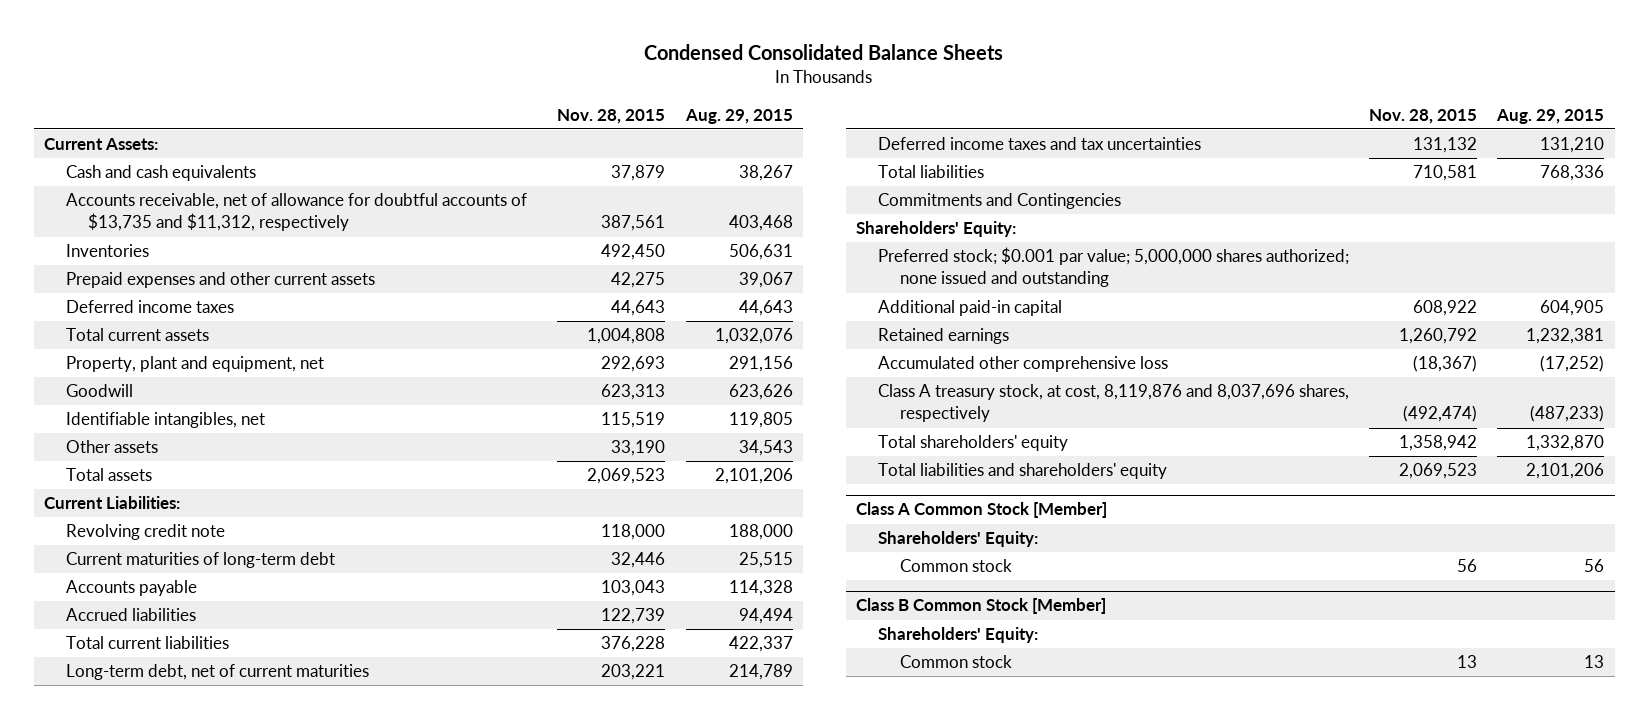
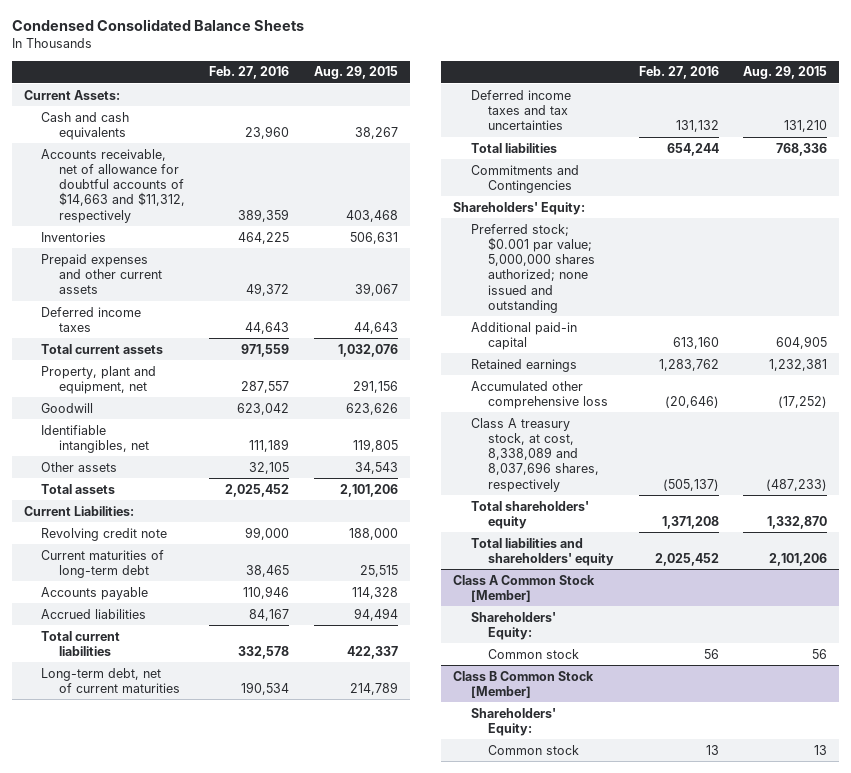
[557,108,666,124] Nov. 28, 2015 -> none
none -> [209,66,290,80] Feb. 27, 2016
[66,193,528,232] Accounts receivable, net of allowance for doubtful accounts of $13,735 and $11,312, respectively -> [41,148,185,223] Accounts receivable, net of allowance for doubtful accounts of $14,663 and $11,312, respectively
[877,384,1349,423] Class A treasury stock, at cost, 8,119,876 and 8,037,696 shares, respectively -> [470,417,600,492] Class A treasury stock, at cost, 8,338,089 and 8,037,696 shares, respectively

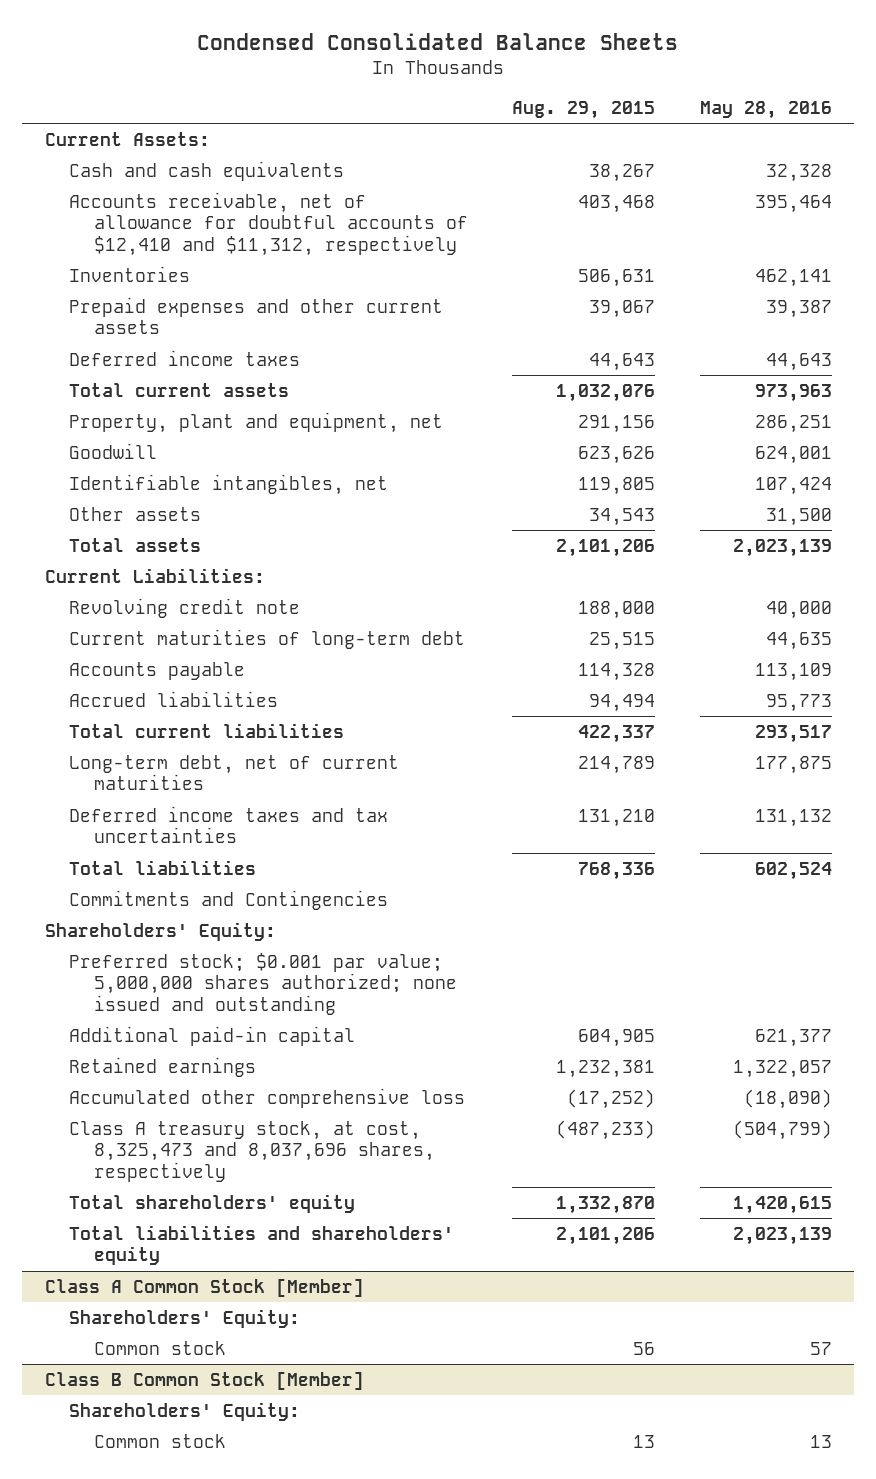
[209,66,290,80] Feb. 27, 2016 -> none
none -> [699,101,832,120] May 28, 2016
[41,148,185,223] Accounts receivable, net of allowance for doubtful accounts of $14,663 and $11,312, respectively -> [69,191,468,257] Accounts receivable, net of allowance for doubtful accounts of $12,410 and $11,312, respectively
[470,417,600,492] Class A treasury stock, at cost, 8,338,089 and 8,037,696 shares, respectively -> [69,1120,435,1183] Class A treasury stock, at cost, 8,325,473 and 8,037,696 shares, respectively

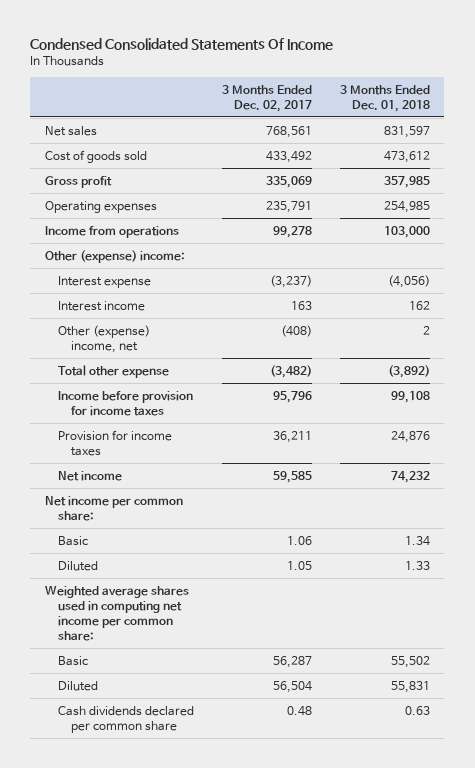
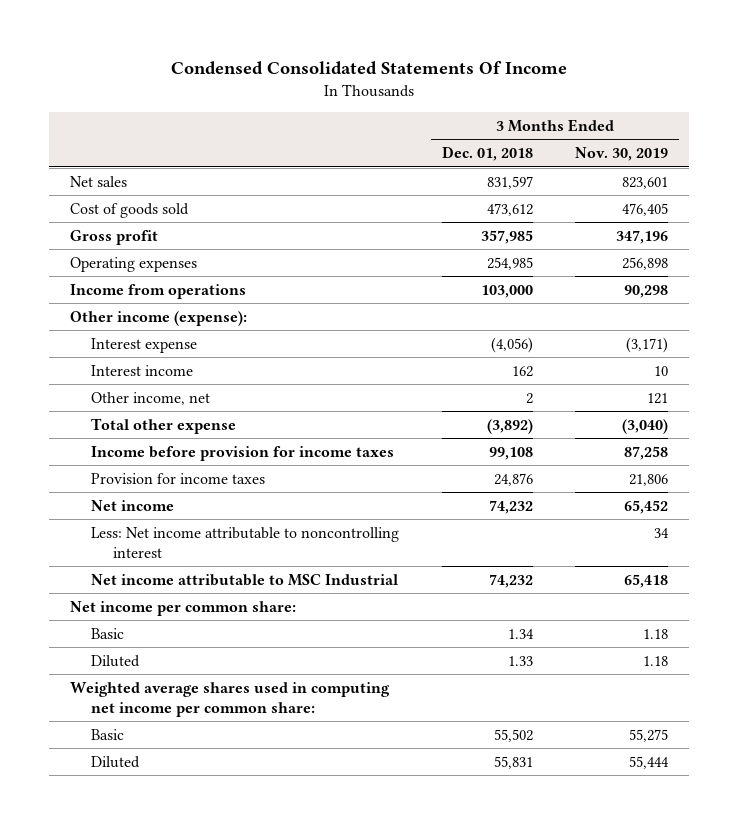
[221,84,312,112] 3 Months Ended Dec. 02, 2017 -> none
none -> [574,147,668,162] Nov. 30, 2019
[44,249,185,263] Other (expense) income: -> [70,310,248,326] Other income (expense):
[57,324,150,353] Other (expense) income, net -> [91,391,211,405] Other income, net
none -> [91,526,400,558] Less: Net income attributable to noncontrolling interest
none -> [91,573,399,586] Net income attributable to MSC Industrial
[57,705,194,733] Cash dividends declared per common share -> none

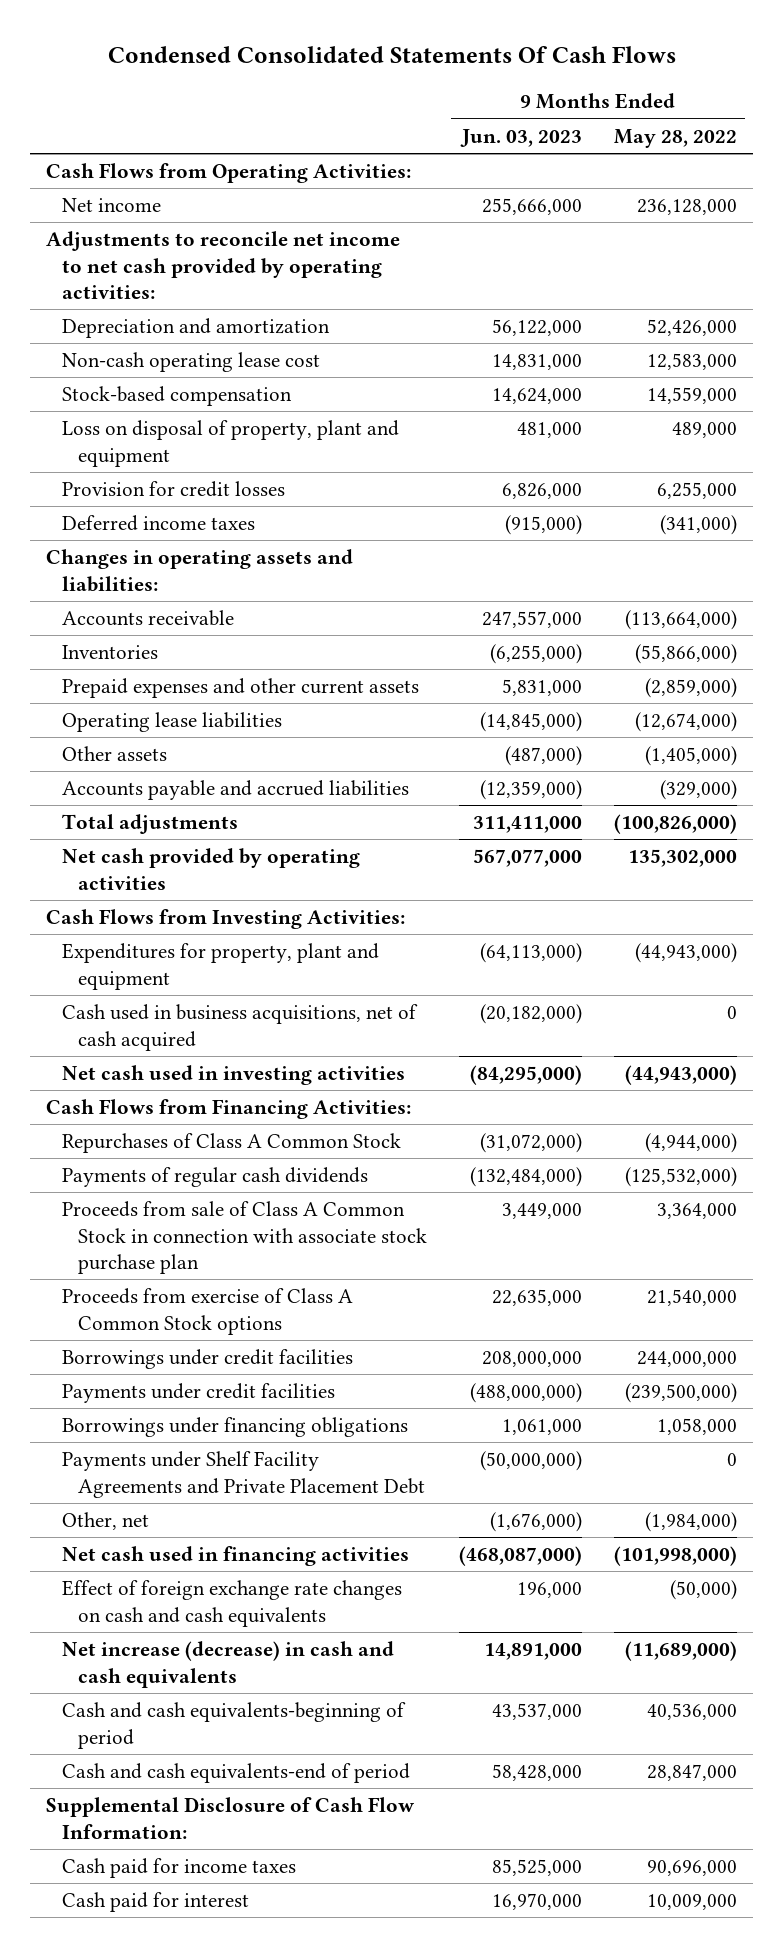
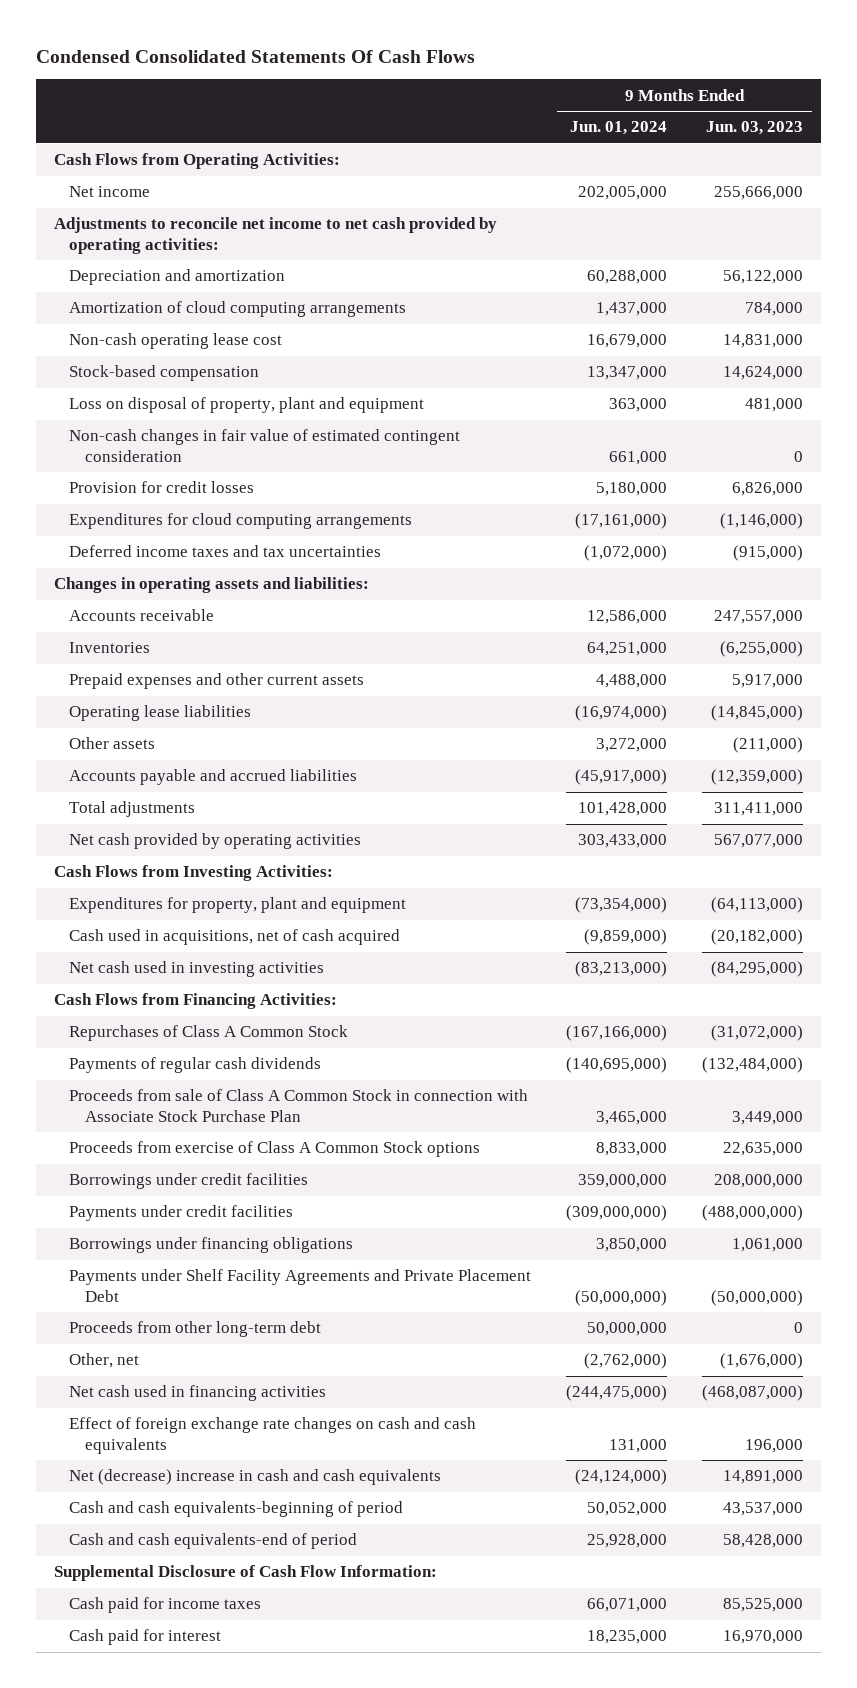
[614,128,738,148] May 28, 2022 -> none
none -> [570,121,668,136] Jun. 01, 2024
none -> [69,301,407,318] Amortization of cloud computing arrangements
none -> [69,429,461,462] Non-cash changes in fair value of estimated contingent consideration
none -> [69,513,413,530] Expenditures for cloud computing arrangements
[62,515,256,532] Deferred income taxes -> [69,545,382,558] Deferred income taxes and tax uncertainties
[501,679,582,697] 5,831,000 -> [732,674,804,689] 5,917,000
[504,746,582,767] (487,000) -> [733,737,804,754] (211,000)
[62,1004,419,1051] Cash used in business acquisitions, net of cash acquired -> [69,929,401,946] Cash used in acquisitions, net of cash acquired
[62,1201,427,1275] Proceeds from sale of Class A Common Stock in connection with associate stock purchase plan -> [69,1089,529,1122] Proceeds from sale of Class A Common Stock in connection with Associate Stock Purchase Plan
none -> [69,1321,322,1338] Proceeds from other long-term debt
[62,1641,395,1688] Net increase (decrease) in cash and cash equivalents -> [69,1469,442,1486] Net (decrease) increase in cash and cash equivalents

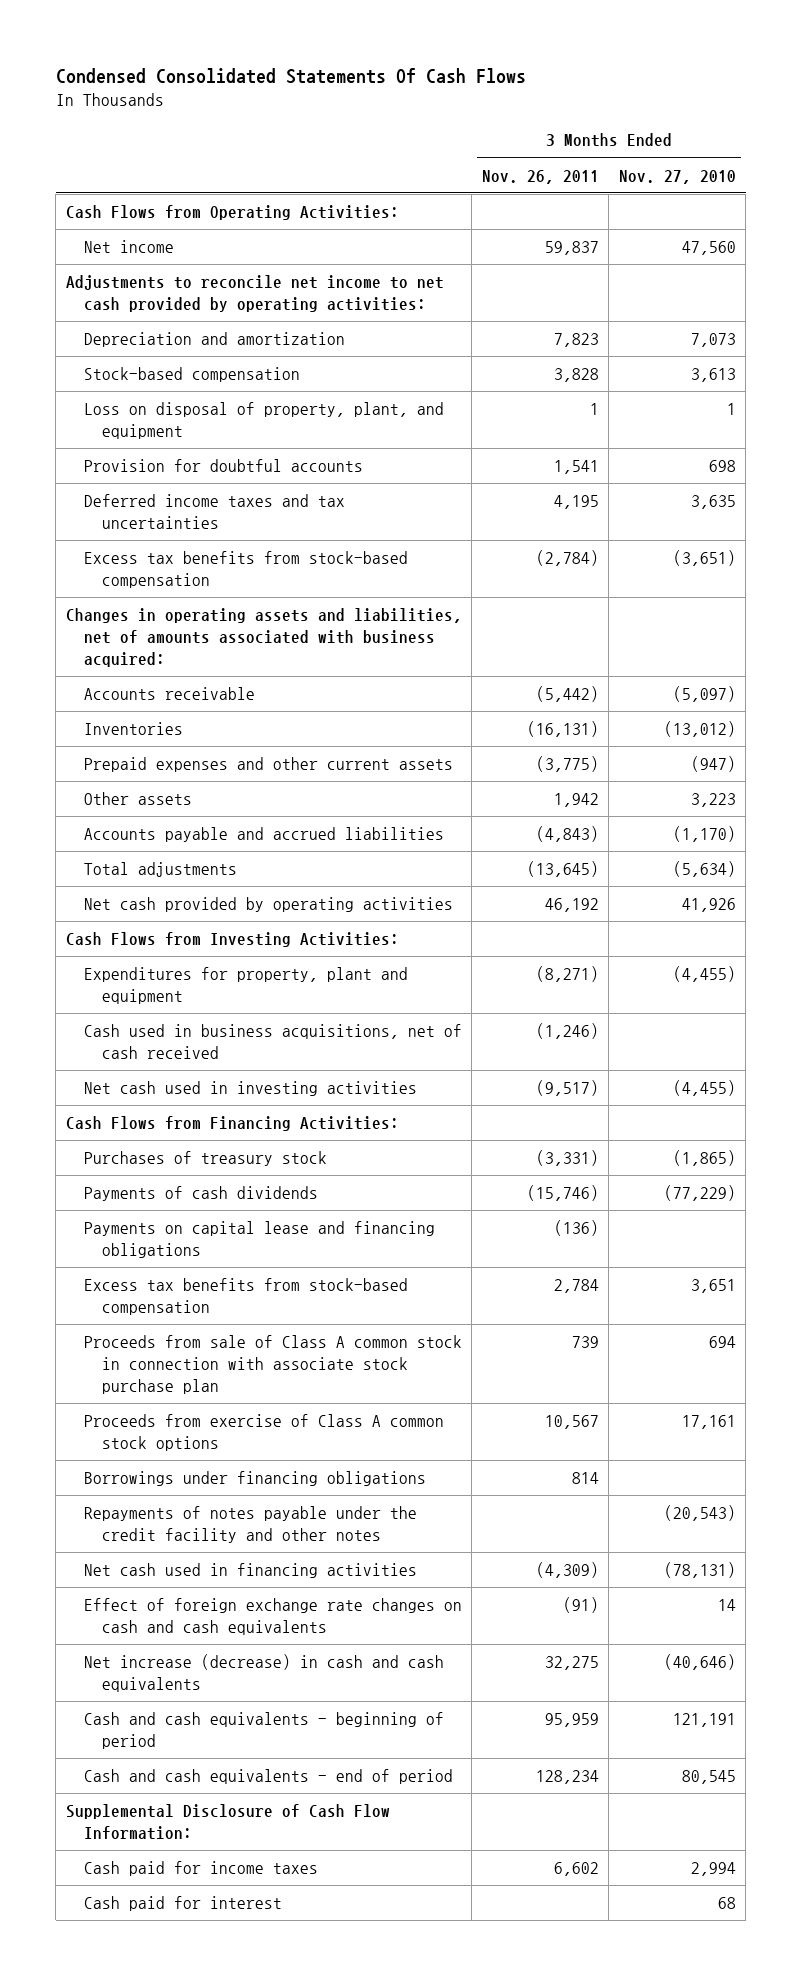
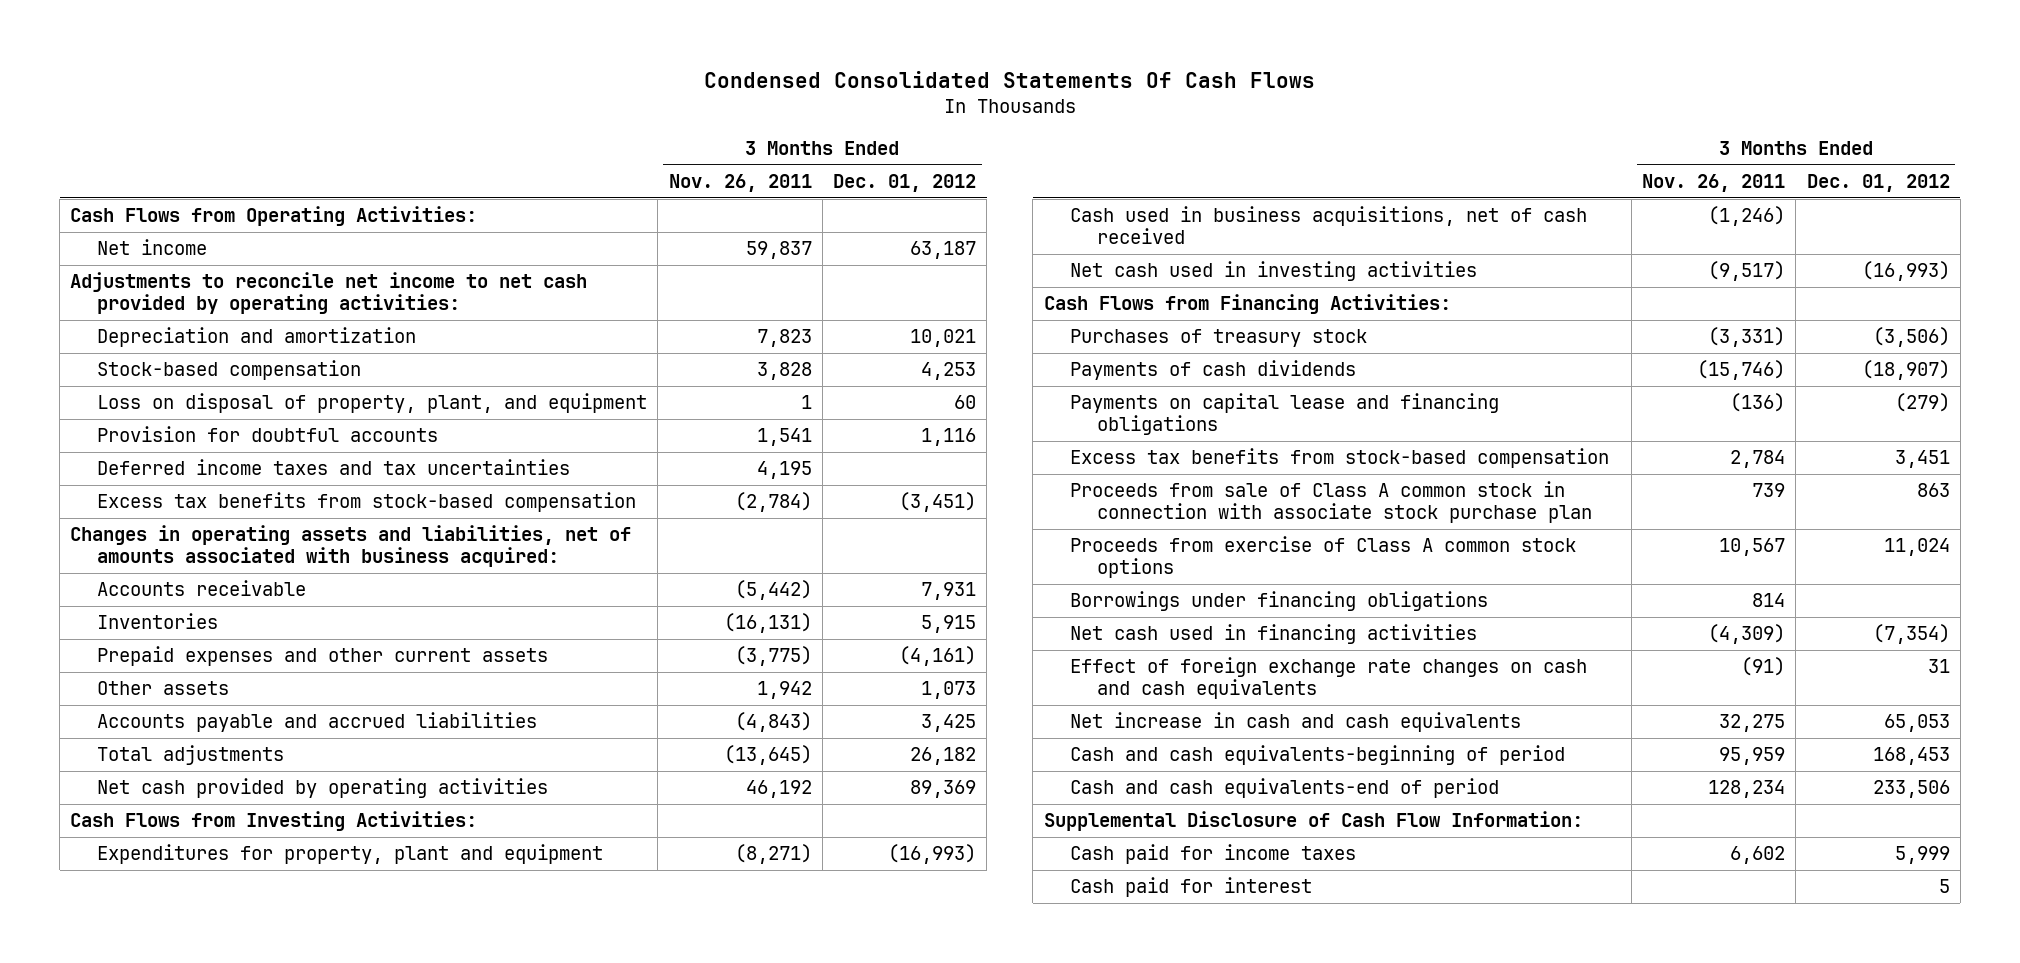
[618,169,736,184] Nov. 27, 2010 -> none
none -> [833,173,977,192] Dec. 01, 2012
[83,1506,417,1544] Repayments of notes payable under the credit facility and other notes -> none
[83,1654,444,1693] Net increase (decrease) in cash and cash equivalents -> [1070,712,1522,733] Net increase in cash and cash equivalents
[83,1712,444,1750] Cash and cash equivalents - beginning of period -> [1070,745,1566,766] Cash and cash equivalents-beginning of period
[83,1769,453,1785] Cash and cash equivalents - end of period -> [1070,778,1500,799] Cash and cash equivalents-end of period

